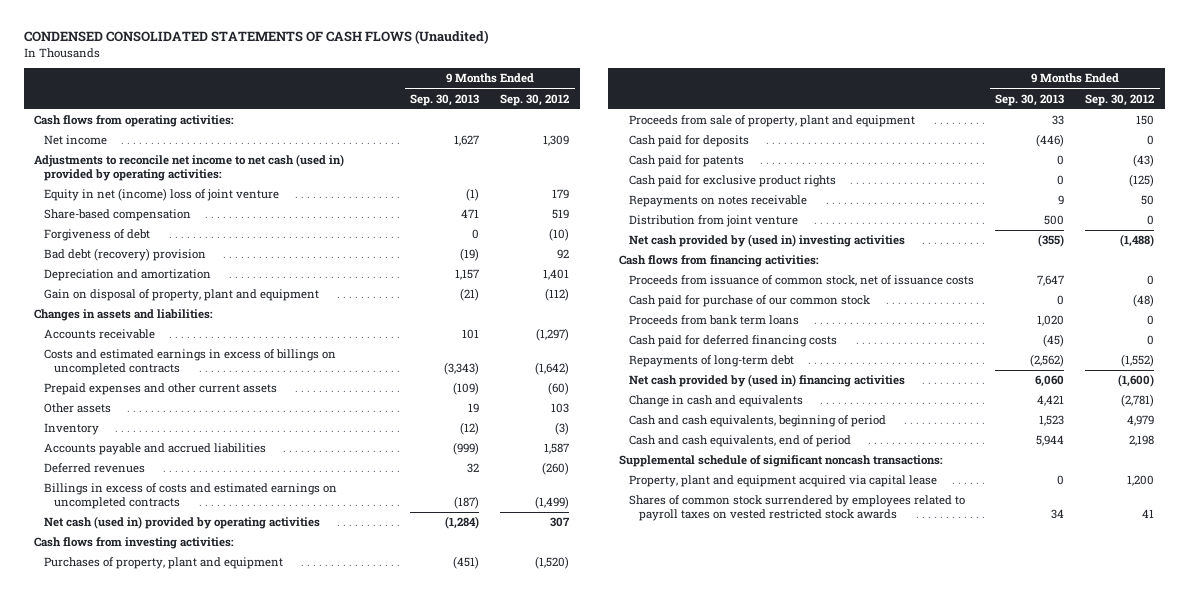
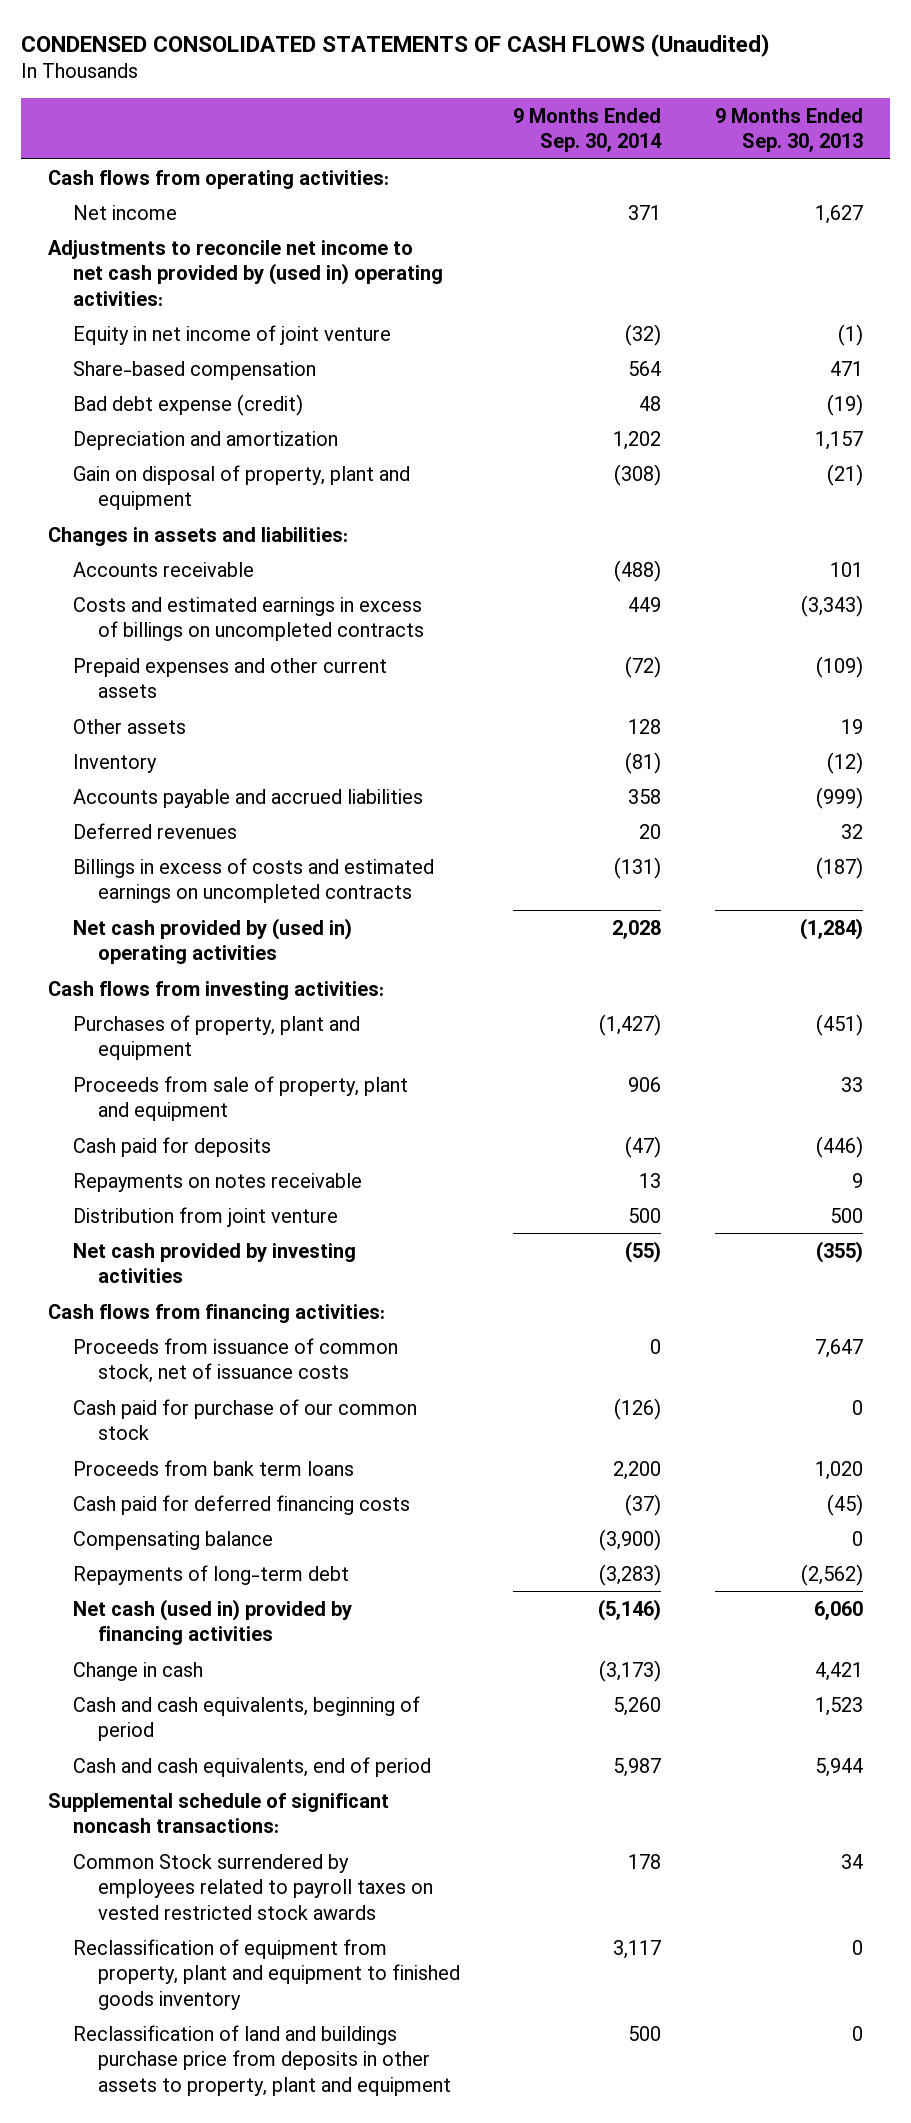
[500,93,570,106] Sep. 30, 2012 -> none
none -> [513,107,663,153] 9 Months Ended Sep. 30, 2014
[34,154,345,181] Adjustments to reconcile net income to net cash (used in) provided by operating activities: -> [47,239,443,306] Adjustments to reconcile net income to net cash provided by (used in) operating activities:
[44,188,280,202] Equity in net (income) loss of joint venture -> [72,324,391,345] Equity in net income of joint venture
[44,229,151,242] Forgiveness of debt -> none
[44,248,207,262] Bad debt (recovery) provision -> [72,393,303,416] Bad debt expense (credit)
[44,516,321,530] Net cash (used in) provided by operating activities -> [72,917,352,965] Net cash provided by (used in) operating activities
[628,155,744,168] Cash paid for patents -> none
[628,175,836,188] Cash paid for exclusive product rights -> none
[628,234,905,248] Net cash provided by (used in) investing activities -> [72,1242,356,1284] Net cash provided by investing activities
none -> [72,1530,273,1550] Compensating balance
[628,374,905,388] Net cash provided by (used in) financing activities -> [72,1598,352,1646] Net cash (used in) provided by financing activities
[628,395,803,408] Change in cash and equivalents -> [72,1661,203,1681] Change in cash
[628,475,937,488] Property, plant and equipment acquired via capital lease -> none
[628,495,965,521] Shares of common stock surrendered by employees related to payroll taxes on vested restricted stock awards -> [72,1853,433,1920] Common Stock surrendered by employees related to payroll taxes on vested restricted stock awards
none -> [72,1938,460,2010] Reclassification of equipment from property, plant and equipment to finished goods inventory
none -> [72,2024,451,2096] Reclassification of land and buildings purchase price from deposits in other assets to property, plant and equipment

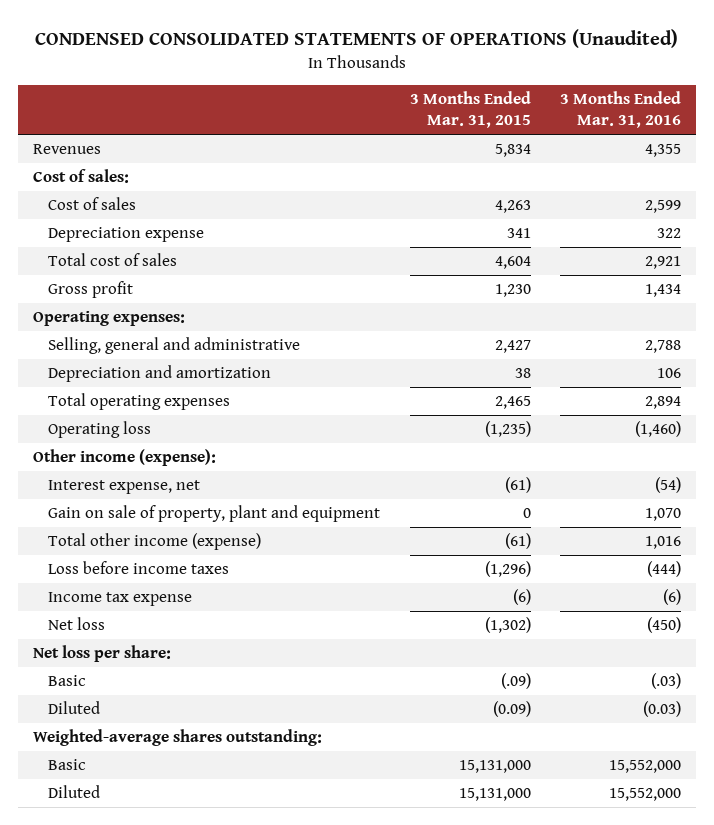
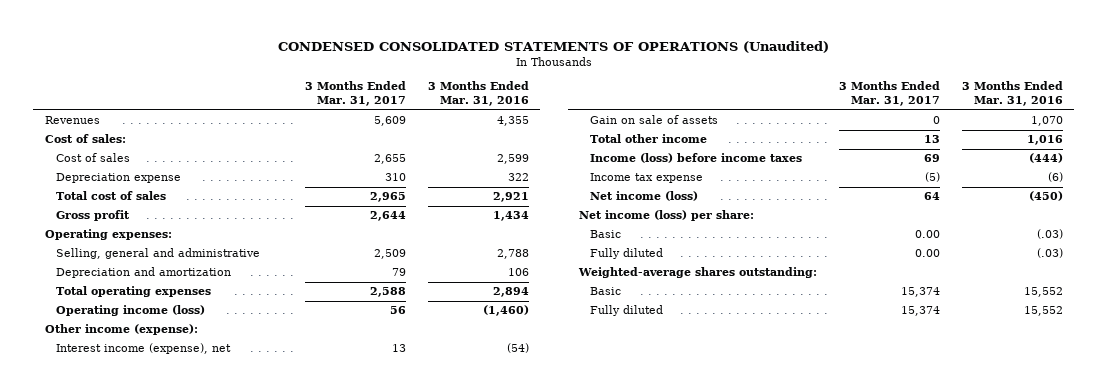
[409,90,531,129] 3 Months Ended Mar. 31, 2015 -> none
none -> [304,81,406,107] 3 Months Ended Mar. 31, 2017
[48,421,152,439] Operating loss -> [55,305,205,317] Operating income (loss)
[48,505,381,523] Gain on sale of property, plant and equipment -> none
[48,480,201,495] Interest expense, net -> [55,343,231,355] Interest income (expense), net
none -> [589,115,718,125] Gain on sale of assets
[48,533,262,551] Total other income (expense) -> [589,134,707,144] Total other income
[48,561,230,575] Loss before income taxes -> [589,153,802,164] Income (loss) before income taxes
[48,617,106,631] Net loss -> [589,191,698,202] Net income (loss)
[33,645,172,663] Net loss per share: -> [578,210,754,222] Net income (loss) per share:
[48,701,101,715] Diluted -> [589,248,663,260] Fully diluted
[643,701,682,718] (0.03) -> [1036,248,1063,259] (.03)
[609,760,682,774] 15,552,000 -> [1023,287,1063,298] 15,552
[48,785,101,799] Diluted -> [589,305,663,317] Fully diluted
[609,788,682,802] 15,552,000 -> [1023,306,1063,317] 15,552

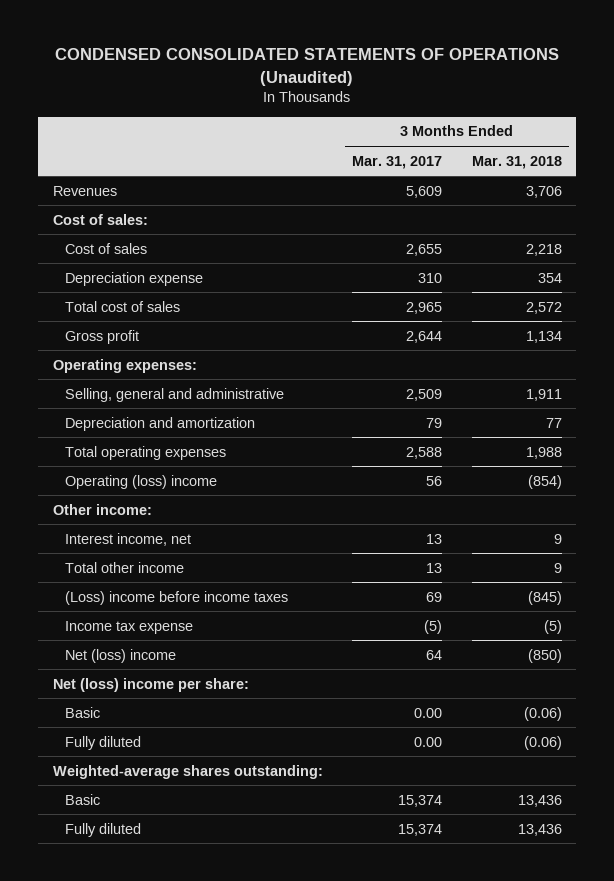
[427,81,529,107] 3 Months Ended Mar. 31, 2016 -> none
none -> [471,155,562,169] Mar. 31, 2018
[589,115,718,125] Gain on sale of assets -> none
[55,305,205,317] Operating income (loss) -> [65,474,218,489] Operating (loss) income
[44,324,198,336] Other income (expense): -> [52,503,152,515] Other income:
[55,343,231,355] Interest income (expense), net -> [65,532,192,546] Interest income, net
[589,153,802,164] Income (loss) before income taxes -> [65,590,289,605] (Loss) income before income taxes
[589,191,698,202] Net income (loss) -> [65,648,177,663] Net (loss) income
[578,210,754,222] Net income (loss) per share: -> [52,677,249,692] Net (loss) income per share:

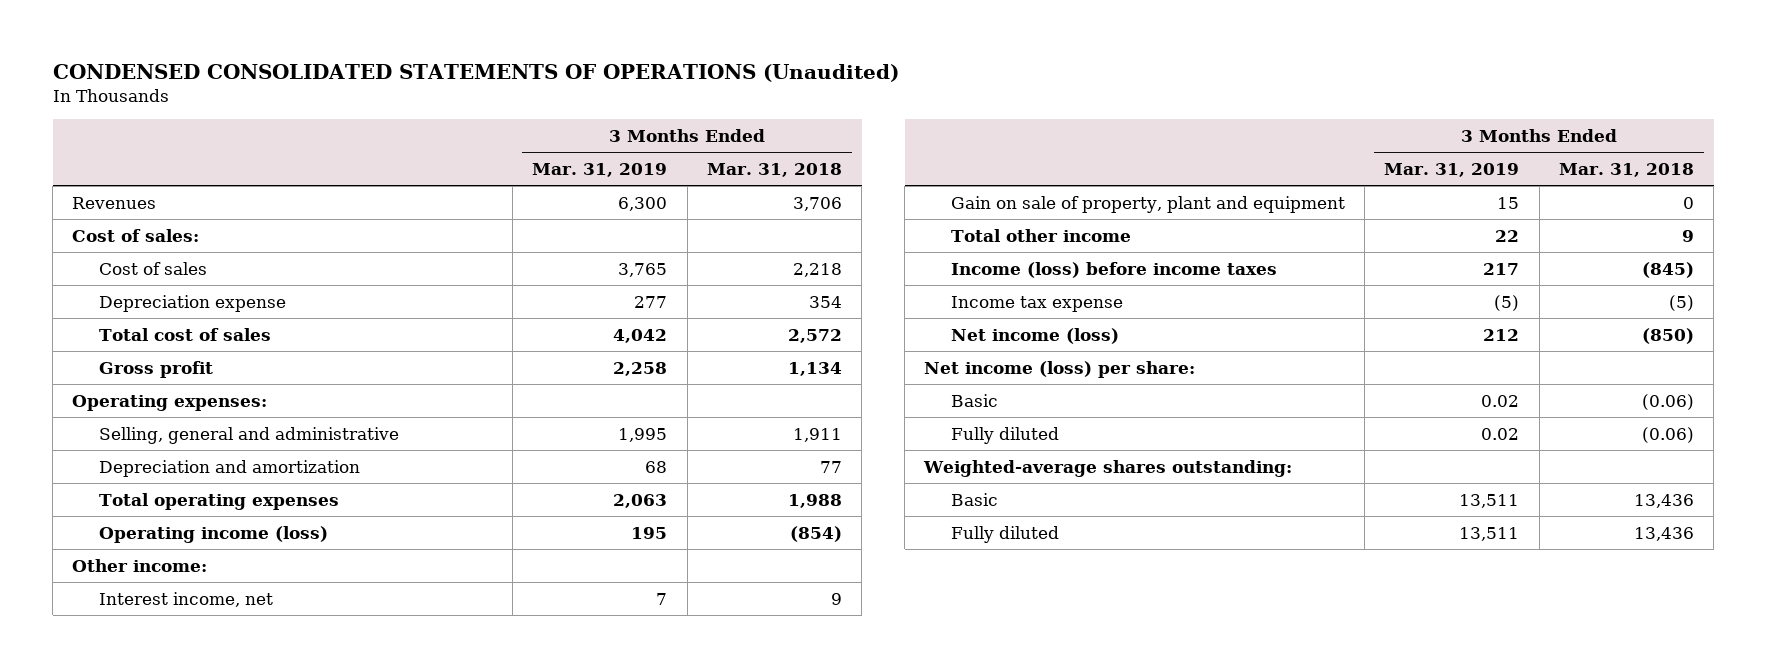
[352,155,443,169] Mar. 31, 2017 -> none
none -> [532,162,668,177] Mar. 31, 2019
[65,474,218,489] Operating (loss) income -> [98,525,328,543] Operating income (loss)
none -> [950,195,1345,213] Gain on sale of property, plant and equipment
[65,590,289,605] (Loss) income before income taxes -> [950,261,1277,278] Income (loss) before income taxes
[65,648,177,663] Net (loss) income -> [950,327,1119,344] Net income (loss)
[52,677,249,692] Net (loss) income per share: -> [924,360,1196,378] Net income (loss) per share:

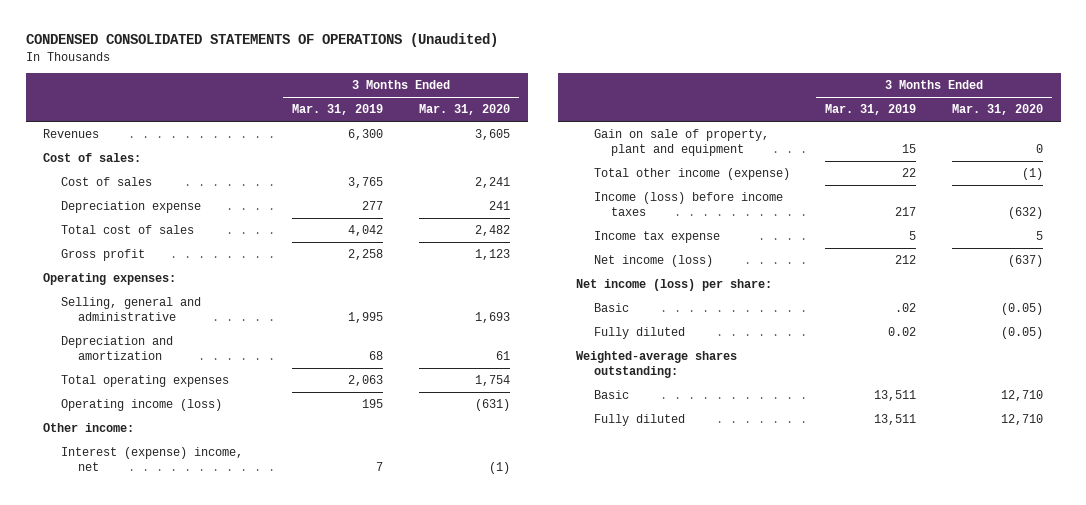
[706,162,842,177] Mar. 31, 2018 -> none
none -> [419,104,511,116] Mar. 31, 2020
[98,591,273,607] Interest income, net -> [60,447,243,472] Interest (expense) income, net
[950,228,1131,242] Total other income -> [593,168,790,181] Total other income (expense)
[1494,294,1520,311] (5) -> [909,231,917,241] 5
[1481,394,1520,407] 0.02 -> [895,303,917,313] .02

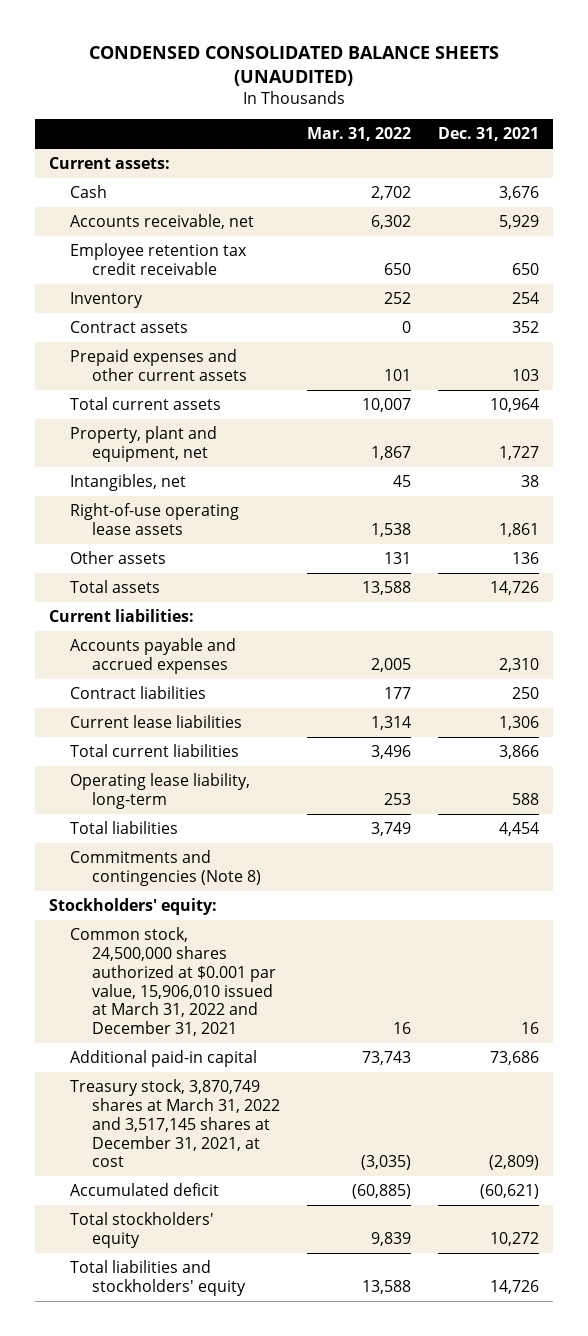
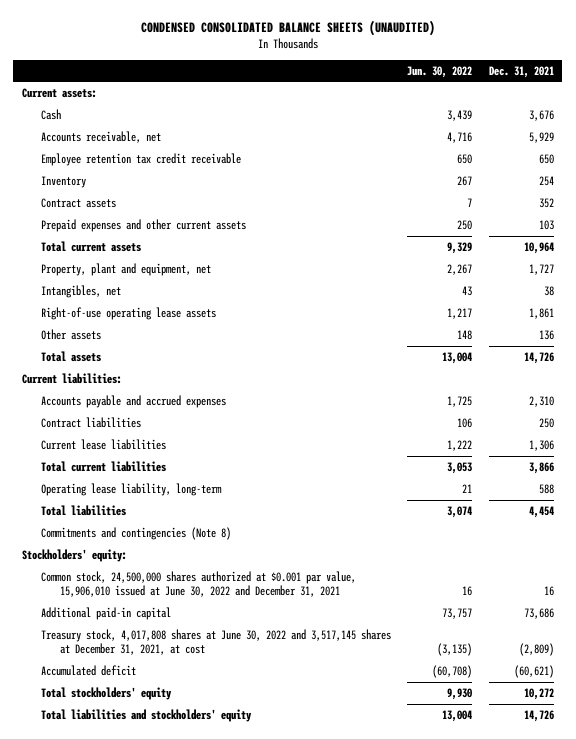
[306,127,411,142] Mar. 31, 2022 -> none
none -> [407,65,473,78] Jun. 30, 2022
[70,926,276,1037] Common stock, 24,500,000 shares authorized at $0.001 par value, 15,906,010 issued at March 31, 2022 and December 31, 2021 -> [40,571,356,598] Common stock, 24,500,000 shares authorized at $0.001 par value, 15,906,010 issued at June 30, 2022 and December 31, 2021
[70,1078,280,1168] Treasury stock, 3,870,749 shares at March 31, 2022 and 3,517,145 shares at December 31, 2021, at cost -> [40,629,391,656] Treasury stock, 4,017,808 shares at June 30, 2022 and 3,517,145 shares at December 31, 2021, at cost

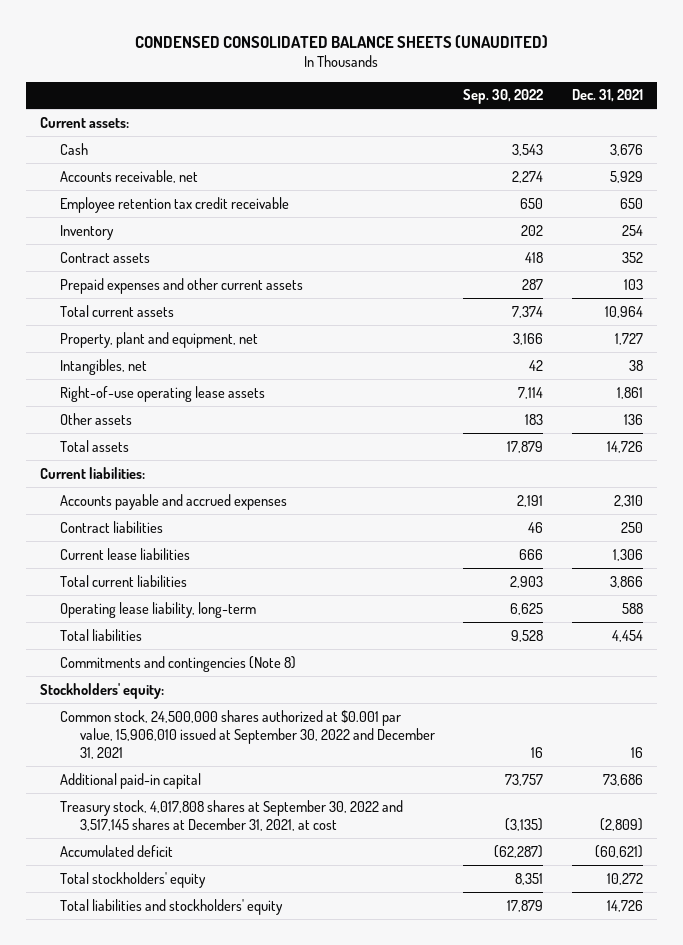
[407,65,473,78] Jun. 30, 2022 -> none
none -> [463,89,544,105] Sep. 30, 2022
[40,571,356,598] Common stock, 24,500,000 shares authorized at $0.001 par value, 15,906,010 issued at June 30, 2022 and December 31, 2021 -> [59,709,435,759] Common stock, 24,500,000 shares authorized at $0.001 par value, 15,906,010 issued at September 30, 2022 and December 31, 2021
[40,629,391,656] Treasury stock, 4,017,808 shares at June 30, 2022 and 3,517,145 shares at December 31, 2021, at cost -> [59,799,403,831] Treasury stock, 4,017,808 shares at September 30, 2022 and 3,517,145 shares at December 31, 2021, at cost

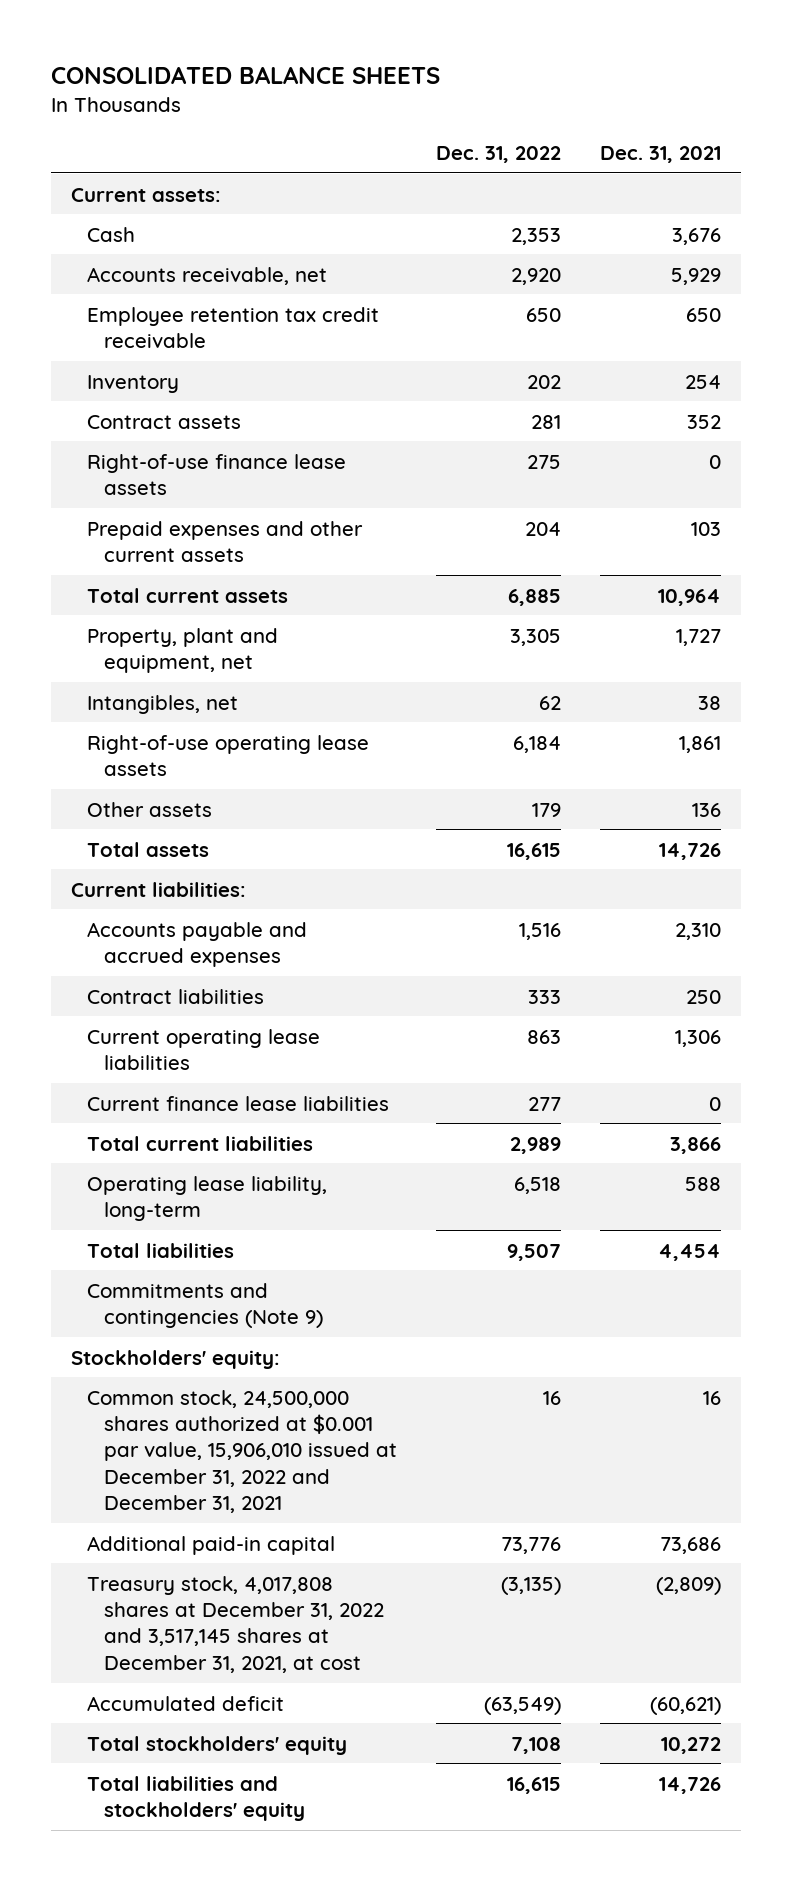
[135,34,549,48] CONDENSED CONSOLIDATED BALANCE SHEETS (UNAUDITED) -> [51,65,441,84] CONSOLIDATED BALANCE SHEETS
[463,89,544,105] Sep. 30, 2022 -> none
none -> [436,145,562,163] Dec. 31, 2022
none -> [87,453,347,495] Right-of-use finance lease assets
[59,547,190,560] Current lease liabilities -> [87,1028,321,1070] Current operating lease liabilities
none -> [87,1095,390,1111] Current finance lease liabilities
[59,655,296,672] Commitments and contingencies (Note 8) -> [87,1282,324,1328] Commitments and contingencies (Note 9)
[59,709,435,759] Common stock, 24,500,000 shares authorized at $0.001 par value, 15,906,010 issued at September 30, 2022 and December 31, 2021 -> [87,1389,398,1514] Common stock, 24,500,000 shares authorized at $0.001 par value, 15,906,010 issued at December 31, 2022 and December 31, 2021
[59,799,403,831] Treasury stock, 4,017,808 shares at September 30, 2022 and 3,517,145 shares at December 31, 2021, at cost -> [87,1575,385,1673] Treasury stock, 4,017,808 shares at December 31, 2022 and 3,517,145 shares at December 31, 2021, at cost

